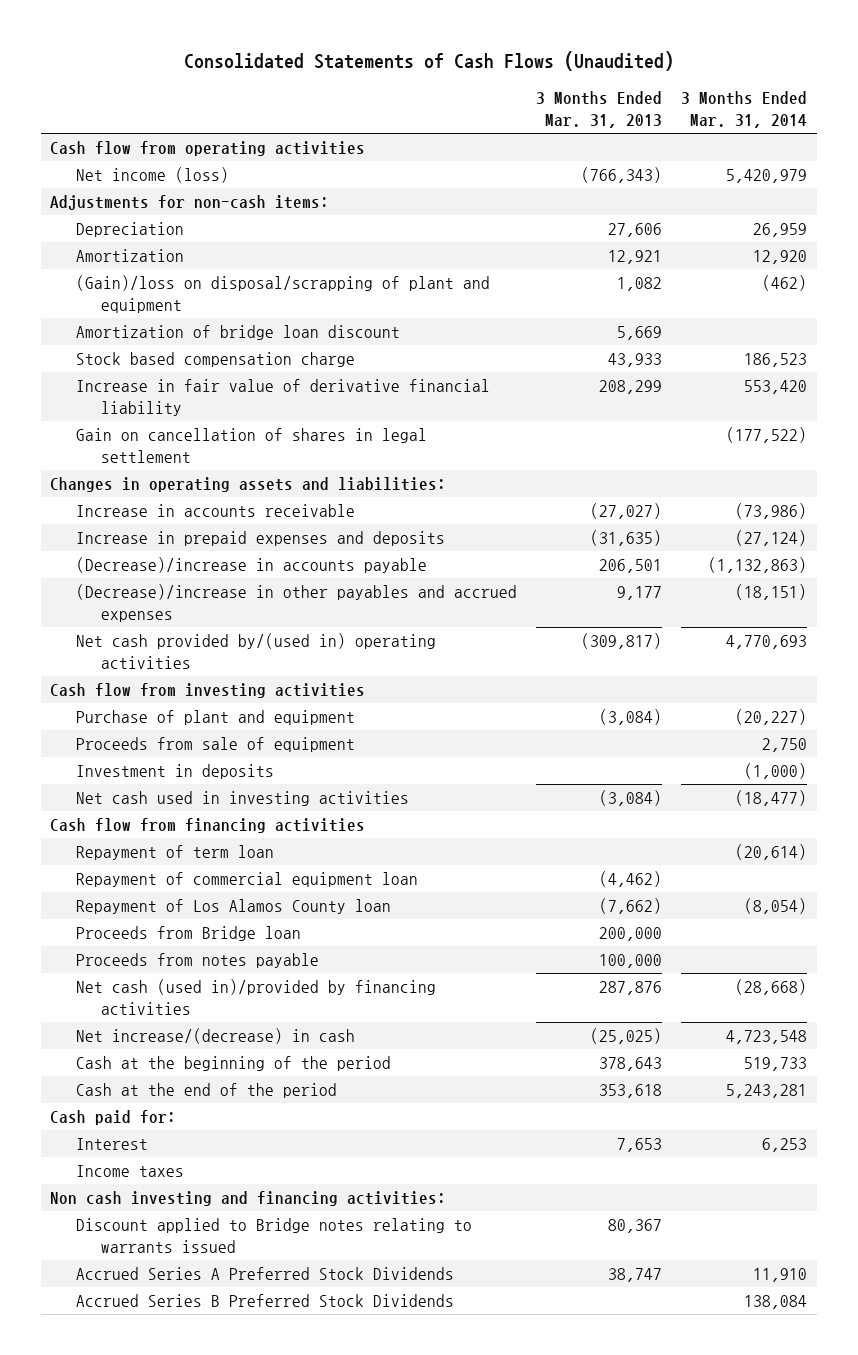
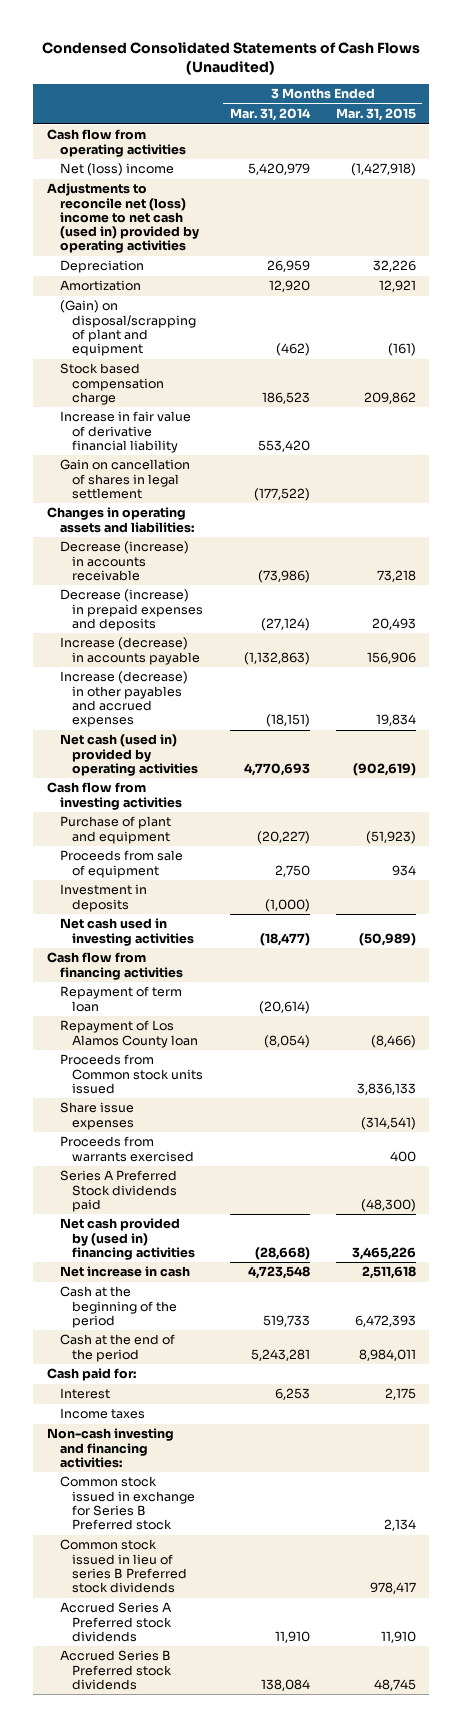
[183,51,674,72] Consolidated Statements of Cash Flows (Unaudited) -> [42,41,421,75] Condensed Consolidated Statements of Cash Flows (Unaudited)
[535,91,662,129] 3 Months Ended Mar. 31, 2013 -> none
none -> [335,108,416,122] Mar. 31, 2015
[75,166,229,183] Net income (loss) -> [59,163,174,177] Net (loss) income
[50,194,330,210] Adjustments for non-cash items: -> [46,183,199,254] Adjustments to reconcile net (loss) income to net cash (used in) provided by operating activities
[75,324,400,340] Amortization of bridge loan discount -> none
[75,274,490,313] (Gain)/loss on disposal/scrapping of plant and equipment -> [59,300,197,357] (Gain) on disposal/scrapping of plant and equipment
[75,503,355,517] Increase in accounts receivable -> [59,541,189,581] Decrease (increase) in accounts receivable
[75,530,445,546] Increase in prepaid expenses and deposits -> [59,589,204,631] Decrease (increase) in prepaid expenses and deposits
[75,556,427,573] (Decrease)/increase in accounts payable -> [59,637,201,665] Increase (decrease) in accounts payable
[75,583,517,622] (Decrease)/increase in other payables and accrued expenses -> [59,671,188,728] Increase (decrease) in other payables and accrued expenses
[75,632,436,669] Net cash provided by/(used in) operating activities -> [59,734,199,776] Net cash (used in) provided by operating activities
[75,871,418,887] Repayment of commercial equipment loan -> none
[75,925,301,941] Proceeds from Bridge loan -> none
[75,952,319,968] Proceeds from notes payable -> none
none -> [59,1054,204,1094] Proceeds from Common stock units issued
none -> [59,1102,135,1130] Share issue expenses
none -> [59,1136,195,1162] Proceeds from warrants exercised
none -> [59,1170,178,1212] Series A Preferred Stock dividends paid
[75,978,436,1015] Net cash (used in)/provided by financing activities -> [59,1218,196,1260] Net cash provided by (used in) financing activities
[75,1027,355,1044] Net increase/(decrease) in cash -> [59,1266,190,1278] Net increase in cash
[75,1217,472,1253] Discount applied to Bridge notes relating to warrants issued -> none
[50,1190,447,1206] Non cash investing and financing activities: -> [46,1428,174,1468] Non-cash investing and financing activities:
none -> [59,1476,196,1531] Common stock issued in exchange for Series B Preferred stock
none -> [59,1539,188,1594] Common stock issued in lieu of series B Preferred stock dividends
[75,1266,454,1280] Accrued Series A Preferred Stock Dividends -> [59,1602,173,1642] Accrued Series A Preferred stock dividends
[75,1293,454,1307] Accrued Series B Preferred Stock Dividends -> [59,1650,173,1690] Accrued Series B Preferred stock dividends

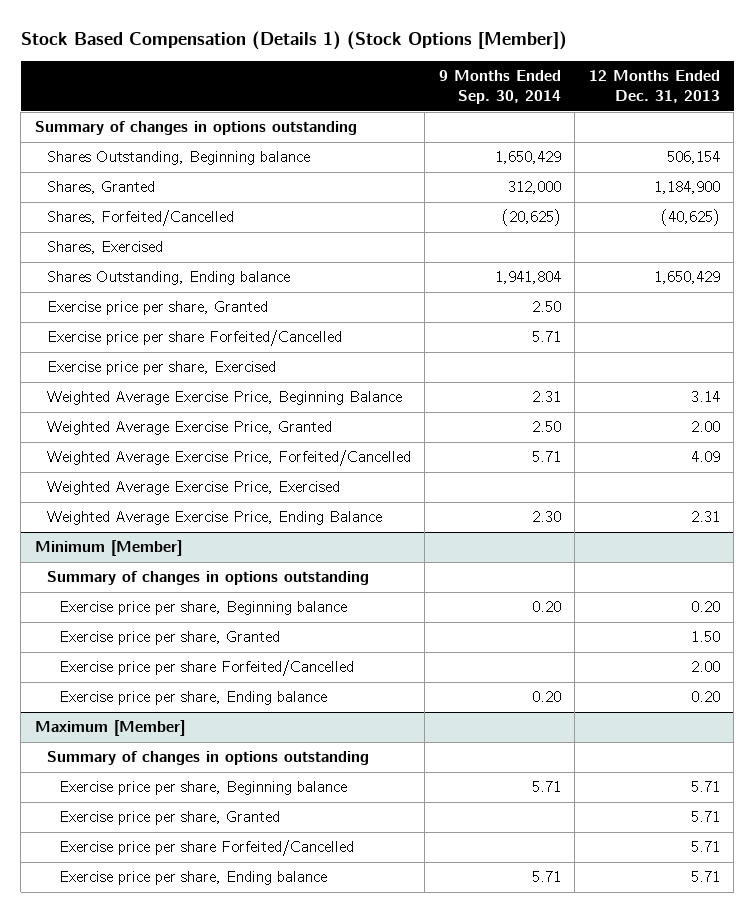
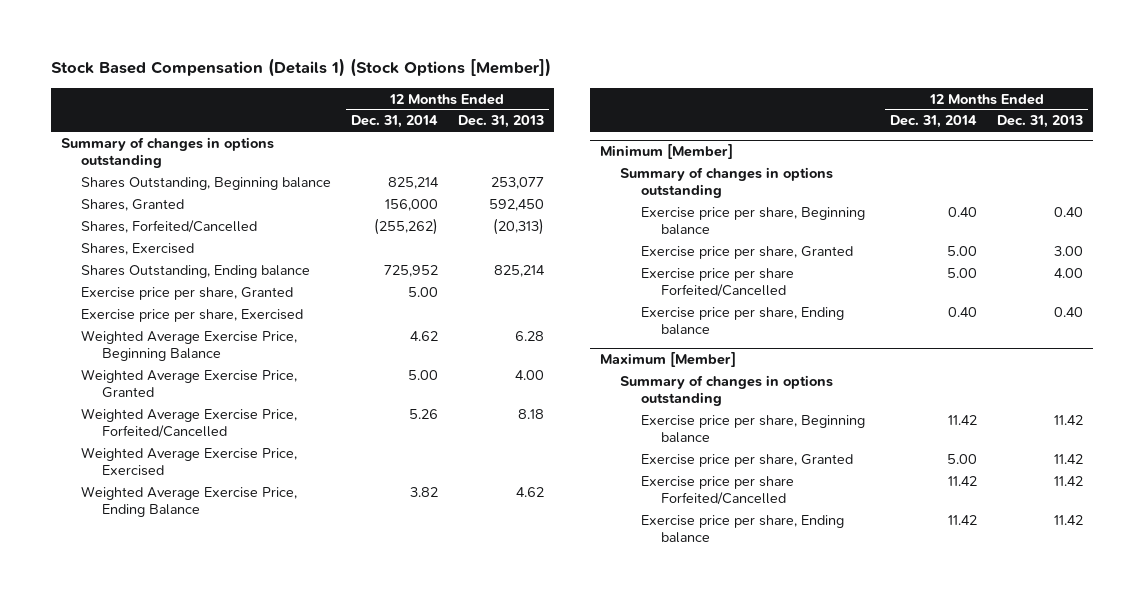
[438,70,561,105] 9 Months Ended Sep. 30, 2014 -> none
none -> [350,115,438,129] Dec. 31, 2014
[666,151,720,165] 506,154 -> [490,176,544,189] 253,077
[653,181,720,195] 1,184,900 -> [488,198,544,211] 592,450
[660,209,720,227] (40,625) -> [492,217,544,235] (20,313)
[653,271,720,285] 1,650,429 -> [493,264,545,277] 825,214
[46,330,342,347] Exercise price per share Forfeited/Cancelled -> none
[690,391,720,403] 3.14 -> [514,330,544,341] 6.28
[690,421,720,433] 2.00 -> [514,369,544,380] 4.00
[690,451,720,463] 4.09 -> [517,408,544,419] 8.18
[690,511,720,523] 2.31 -> [515,486,544,497] 4.62
[690,601,720,613] 0.20 -> [1053,206,1083,217] 0.40
[690,631,720,643] 1.50 -> [1053,245,1083,256] 3.00
[690,661,720,673] 2.00 -> [1053,267,1083,278] 4.00
[690,691,720,703] 0.20 -> [1053,306,1083,317] 0.40
[690,781,720,793] 5.71 -> [1053,414,1083,425] 11.42
[690,811,720,823] 5.71 -> [1053,453,1083,464] 11.42
[690,841,720,853] 5.71 -> [1053,475,1083,486] 11.42
[690,871,720,883] 5.71 -> [1053,514,1083,525] 11.42

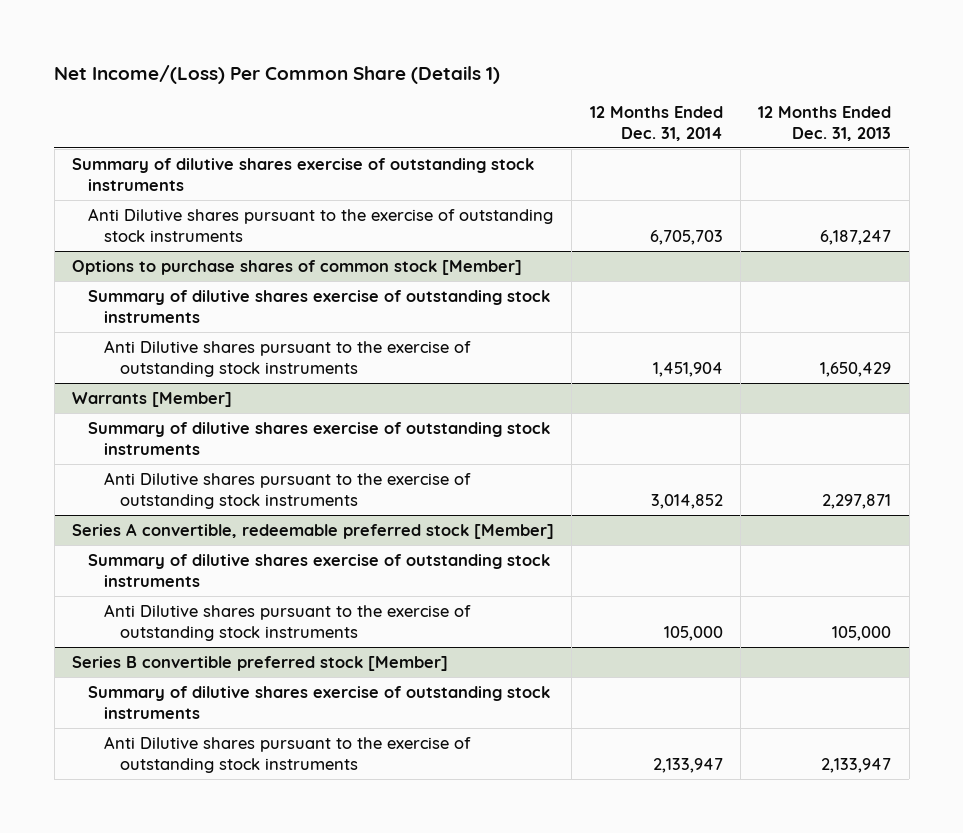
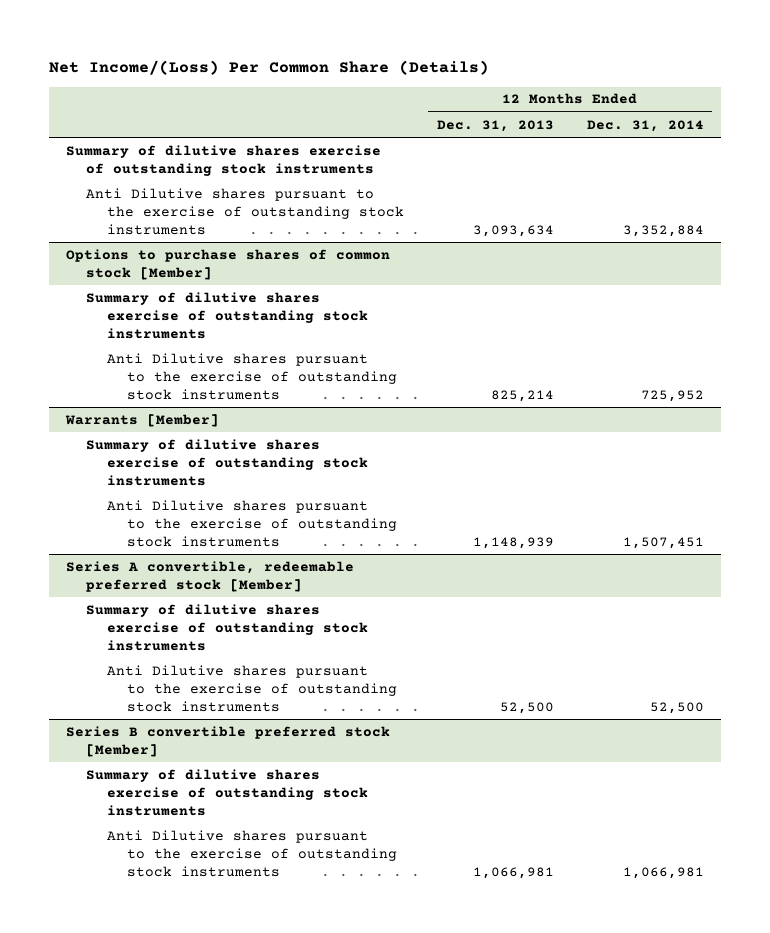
[54,64,501,84] Net Income/(Loss) Per Common Share (Details 1) -> [49,60,490,76] Net Income/(Loss) Per Common Share (Details)
[649,230,723,246] 6,705,703 -> [622,224,704,237] 3,352,884
[820,230,892,246] 6,187,247 -> [472,224,554,237] 3,093,634
[652,362,723,378] 1,451,904 -> [640,389,704,402] 725,952
[820,362,892,378] 1,650,429 -> [490,389,554,402] 825,214
[650,494,723,510] 3,014,852 -> [622,536,704,549] 1,507,451
[822,494,892,510] 2,297,871 -> [472,536,554,549] 1,148,939
[663,626,723,642] 105,000 -> [649,701,704,714] 52,500
[832,626,892,642] 105,000 -> [499,701,554,714] 52,500
[652,758,723,774] 2,133,947 -> [622,866,704,879] 1,066,981
[821,758,892,774] 2,133,947 -> [472,866,554,879] 1,066,981

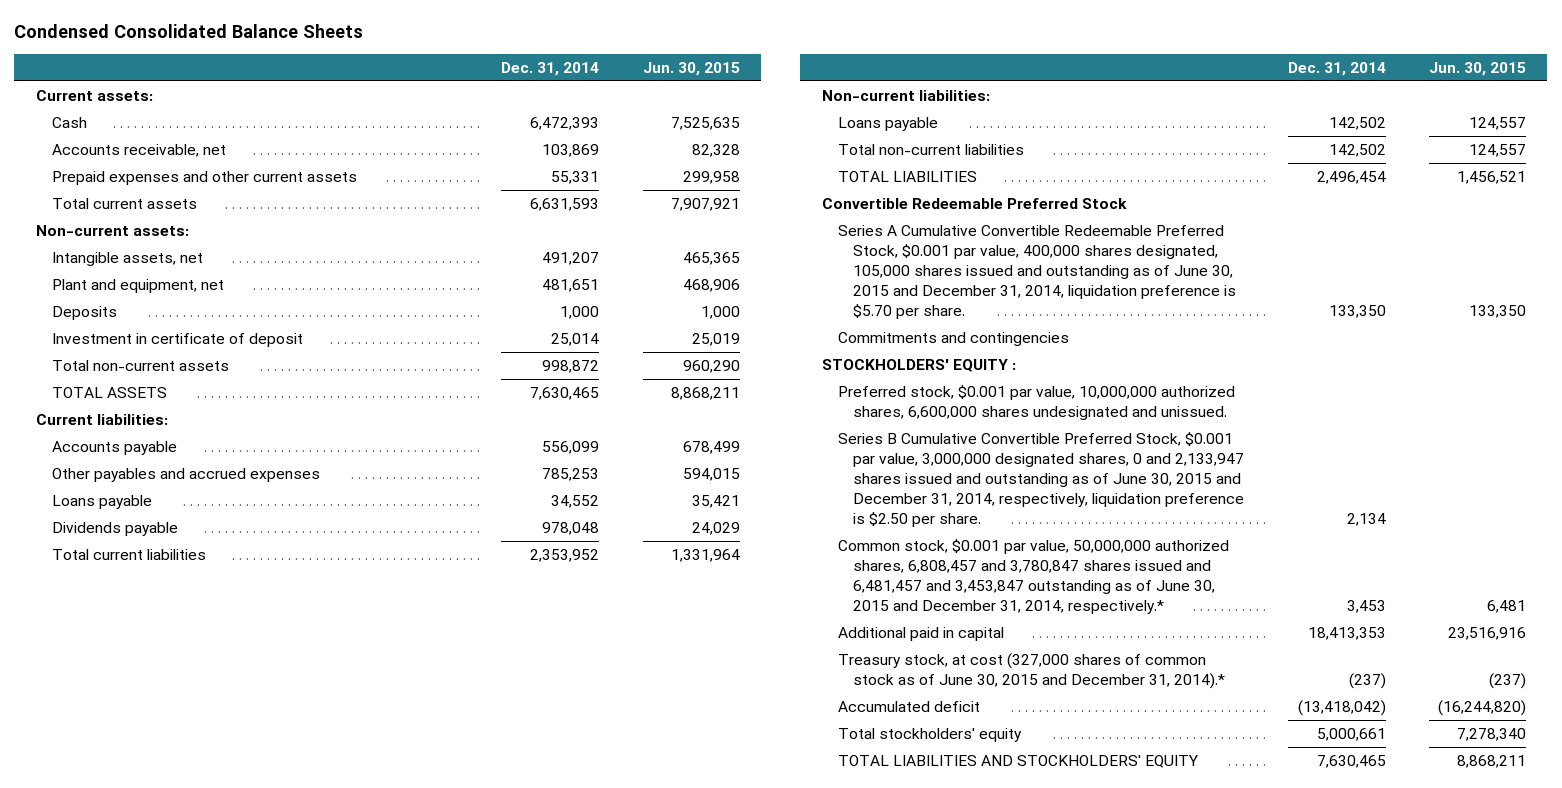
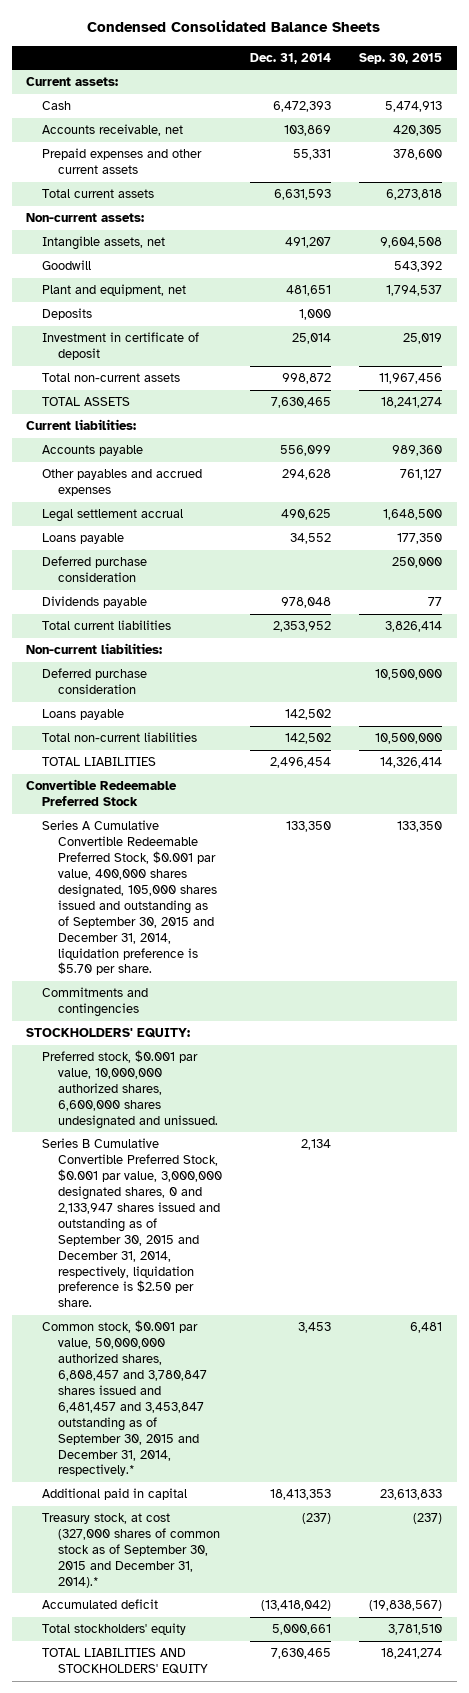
[642,62,740,77] Jun. 30, 2015 -> none
none -> [359,53,443,65] Sep. 30, 2015
none -> [41,260,91,271] Goodwill
[542,467,600,481] 785,253 -> [282,469,332,481] 294,628
none -> [41,509,183,523] Legal settlement accrual
none -> [41,556,147,583] Deferred purchase consideration
none -> [41,668,147,695] Deferred purchase consideration
[837,224,1237,320] Series A Cumulative Convertible Redeemable Preferred Stock, $0.001 par value, 400,000 shares designated, 105,000 shares issued and outstanding as of June 30, 2015 and December 31, 2014, liquidation preference is $5.70 per share. -> [41,820,217,976] Series A Cumulative Convertible Redeemable Preferred Stock, $0.001 par value, 400,000 shares designated, 105,000 shares issued and outstanding as of September 30, 2015 and December 31, 2014, liquidation preference is $5.70 per share.
[821,358,1016,372] STOCKHOLDERS' EQUITY : -> [26,1028,191,1039] STOCKHOLDERS' EQUITY:
[837,431,1245,528] Series B Cumulative Convertible Preferred Stock, $0.001 par value, 3,000,000 designated shares, 0 and 2,133,947 shares issued and outstanding as of June 30, 2015 and December 31, 2014, respectively, liquidation preference is $2.50 per share. -> [41,1138,222,1308] Series B Cumulative Convertible Preferred Stock, $0.001 par value, 3,000,000 designated shares, 0 and 2,133,947 shares issued and outstanding as of September 30, 2015 and December 31, 2014, respectively, liquidation preference is $2.50 per share.
[837,538,1229,615] Common stock, $0.001 par value, 50,000,000 authorized shares, 6,808,457 and 3,780,847 shares issued and 6,481,457 and 3,453,847 outstanding as of June 30, 2015 and December 31, 2014, respectively.* -> [41,1320,207,1477] Common stock, $0.001 par value, 50,000,000 authorized shares, 6,808,457 and 3,780,847 shares issued and 6,481,457 and 3,453,847 outstanding as of September 30, 2015 and December 31, 2014, respectively.*
[837,652,1226,690] Treasury stock, at cost (327,000 shares of common stock as of June 30, 2015 and December 31, 2014).* -> [41,1513,220,1588] Treasury stock, at cost (327,000 shares of common stock as of September 30, 2015 and December 31, 2014).*

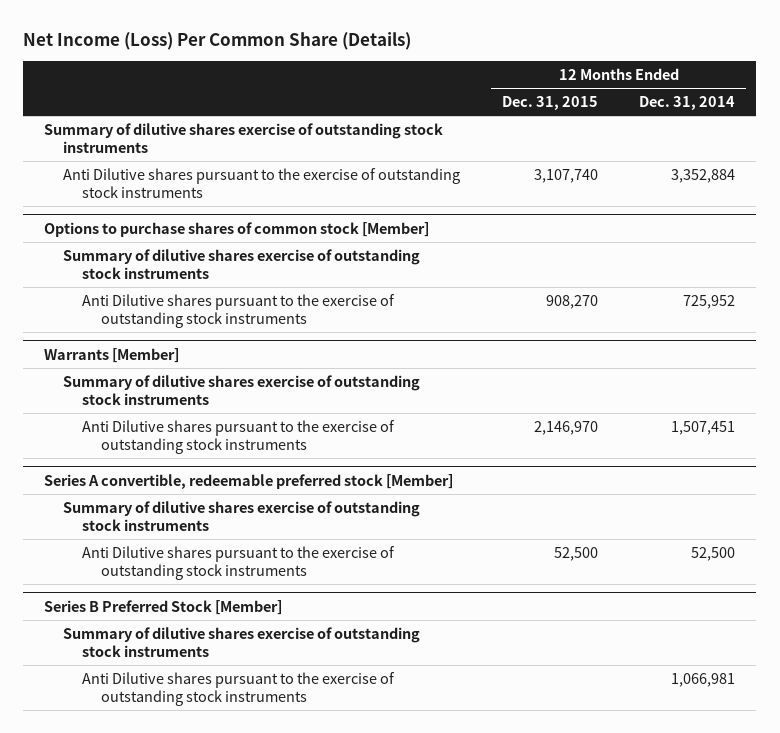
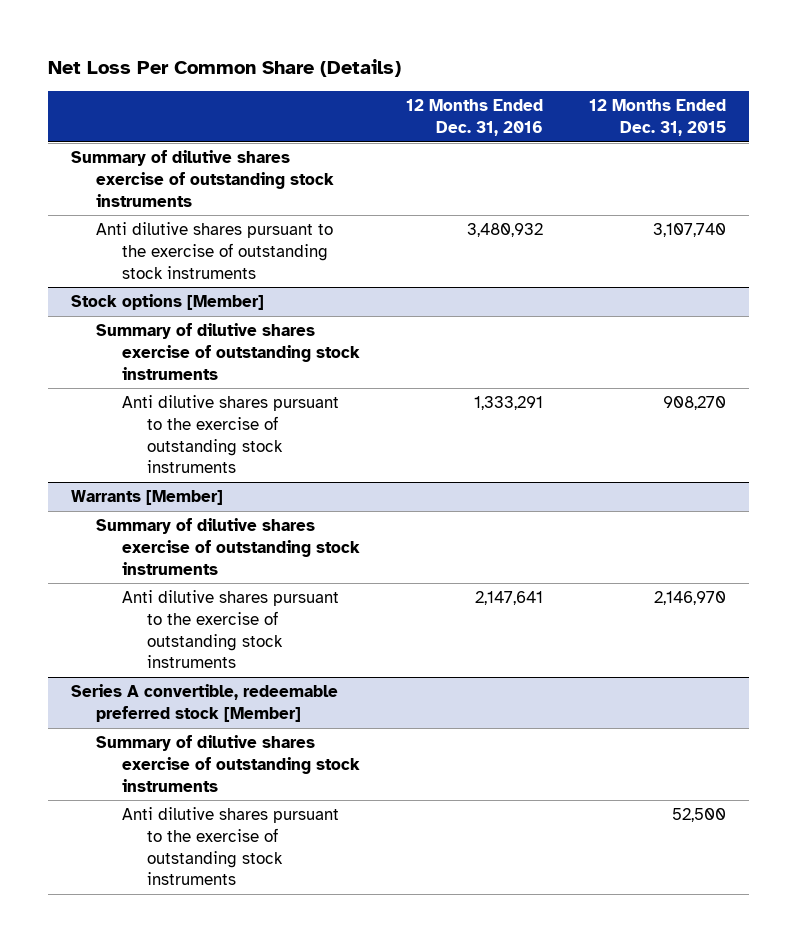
[23,32,412,51] Net Income (Loss) Per Common Share (Details) -> [47,58,401,77] Net Loss Per Common Share (Details)
[639,95,736,110] Dec. 31, 2014 -> none
none -> [405,99,543,136] 12 Months Ended Dec. 31, 2016
[63,167,461,198] Anti Dilutive shares pursuant to the exercise of outstanding stock instruments -> [96,222,334,279] Anti dilutive shares pursuant to the exercise of outstanding stock instruments
[44,221,430,237] Options to purchase shares of common stock [Member] -> [70,294,264,311] Stock options [Member]
[81,293,395,328] Anti Dilutive shares pursuant to the exercise of outstanding stock instruments -> [121,395,339,474] Anti dilutive shares pursuant to the exercise of outstanding stock instruments
[81,419,395,454] Anti Dilutive shares pursuant to the exercise of outstanding stock instruments -> [121,590,339,669] Anti dilutive shares pursuant to the exercise of outstanding stock instruments
[44,599,283,615] Series B Preferred Stock [Member] -> none
[63,626,421,657] Summary of dilutive shares exercise of outstanding stock instruments -> none
[81,671,395,706] Anti Dilutive shares pursuant to the exercise of outstanding stock instruments -> none
[81,545,395,580] Anti Dilutive shares pursuant to the exercise of outstanding stock instruments -> [121,807,339,886] Anti dilutive shares pursuant to the exercise of outstanding stock instruments

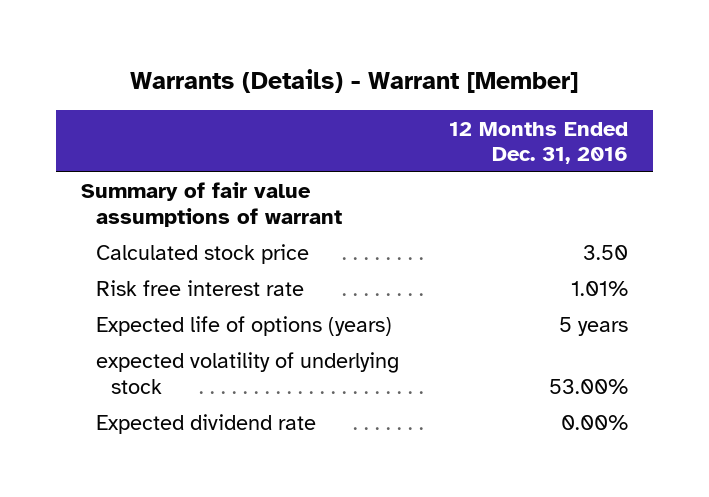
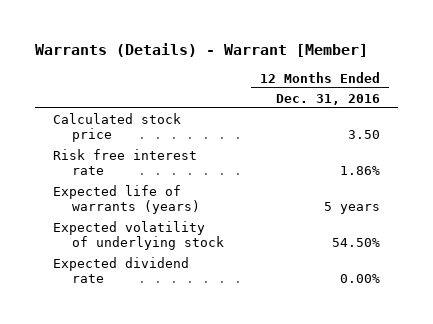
[80,182,343,227] Summary of fair value assumptions of warrant -> none
[570,281,628,297] 1.01% -> [339,166,380,176] 1.86%
[96,316,393,337] Expected life of options (years) -> [53,184,200,215] Expected life of warrants (years)
[96,352,400,394] expected volatility of underlying stock -> [53,220,224,251] Expected volatility of underlying stock
[548,378,628,394] 53.00% -> [331,238,380,248] 54.50%

